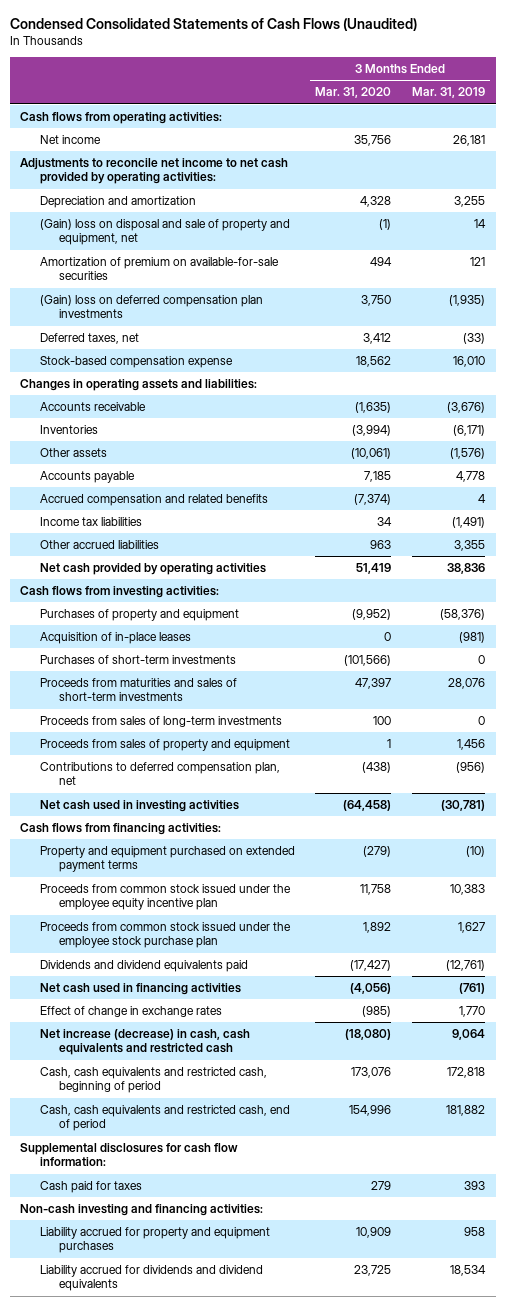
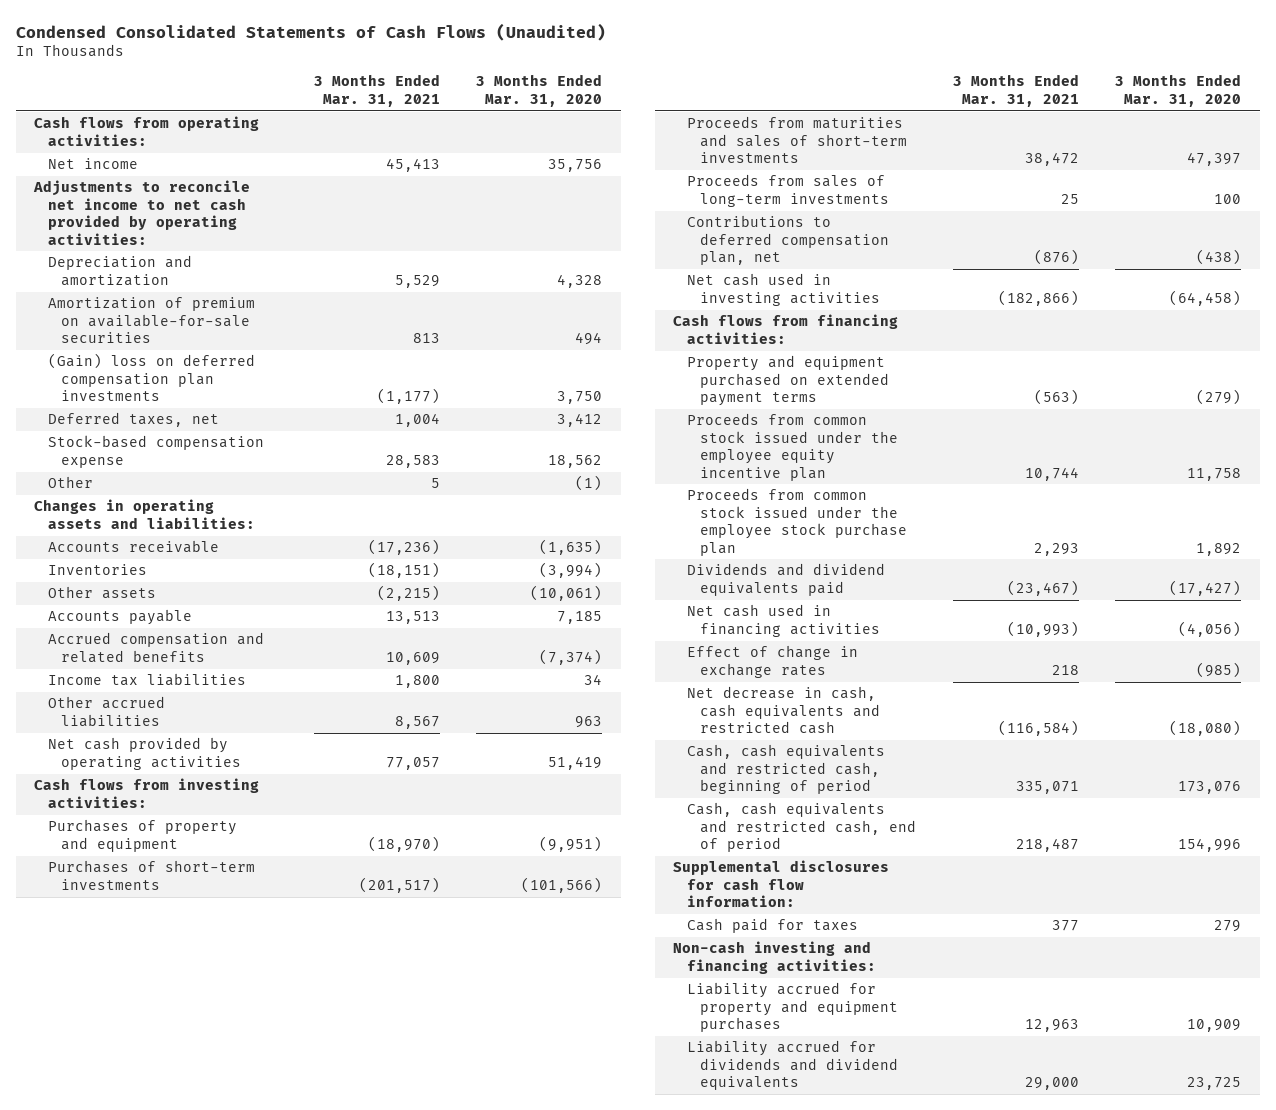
[412,87,486,99] Mar. 31, 2019 -> none
none -> [313,74,440,107] 3 Months Ended Mar. 31, 2021
[39,219,290,246] (Gain) loss on disposal and sale of property and equipment, net -> none
none -> [47,476,93,489] Other
[39,632,191,645] Acquisition of in-place leases -> none
[352,609,392,621] (9,952) -> [539,835,603,852] (9,951)
[39,739,290,752] Proceeds from sales of property and equipment -> none
[39,1029,250,1056] Net increase (decrease) in cash, cash equivalents and restricted cash -> [686,686,881,735] Net decrease in cash, cash equivalents and restricted cash

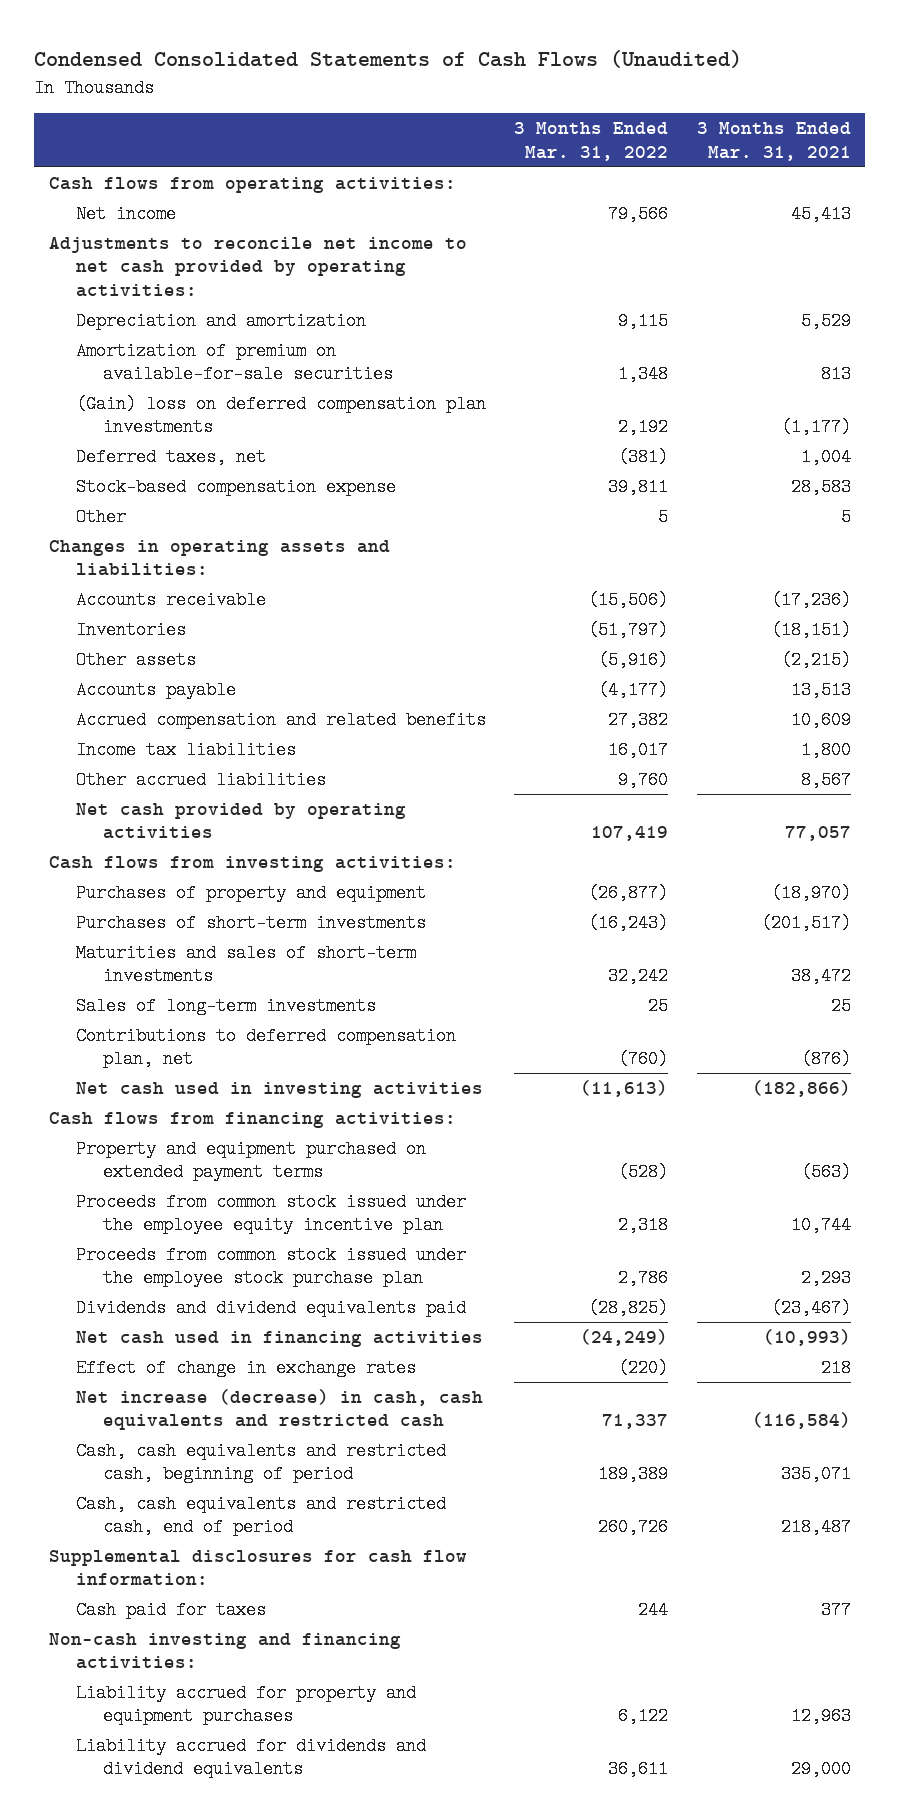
[476,74,603,107] 3 Months Ended Mar. 31, 2020 -> none
none -> [514,122,669,161] 3 Months Ended Mar. 31, 2022
[686,116,908,164] Proceeds from maturities and sales of short-term investments -> [76,944,417,986] Maturities and sales of short-term investments
[686,174,890,207] Proceeds from sales of long-term investments -> [76,997,377,1016] Sales of long-term investments
[686,686,881,735] Net decrease in cash, cash equivalents and restricted cash -> [76,1389,484,1431] Net increase (decrease) in cash, cash equivalents and restricted cash

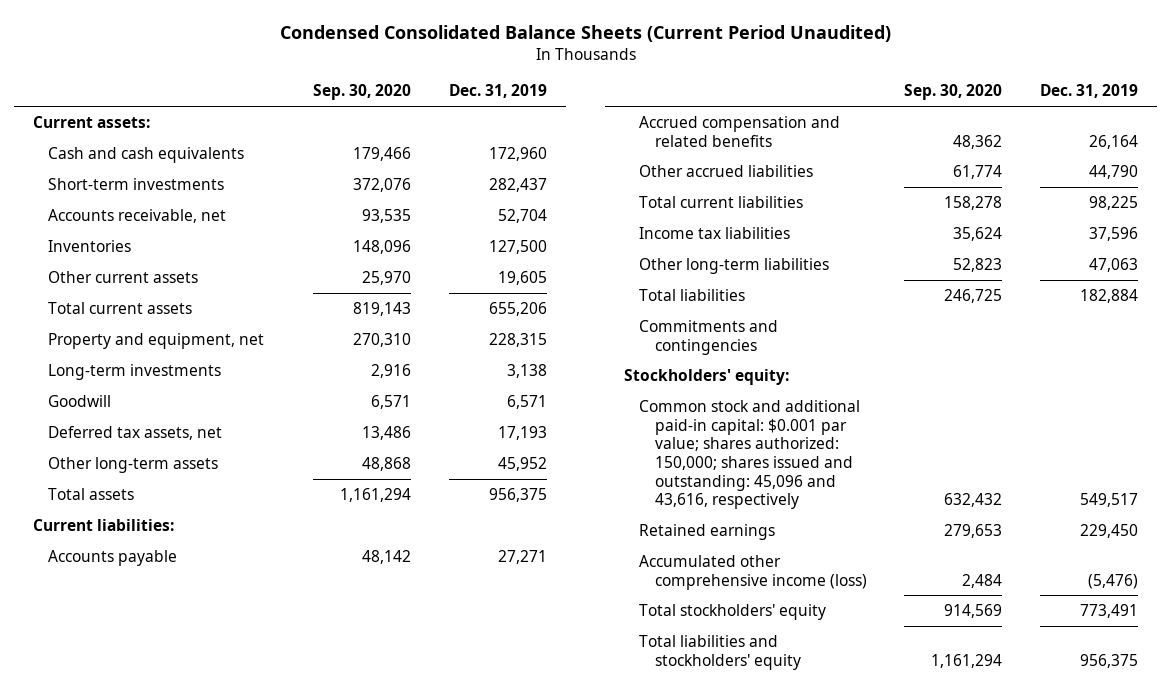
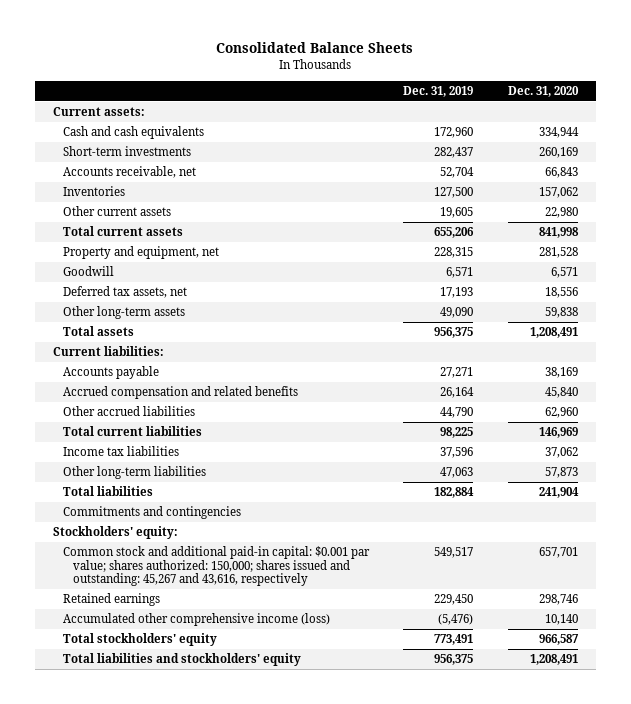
[279,24,891,42] Condensed Consolidated Balance Sheets (Current Period Unaudited) -> [216,42,414,54] Consolidated Balance Sheets
[313,84,412,101] Sep. 30, 2020 -> none
none -> [508,85,580,97] Dec. 31, 2020
[48,363,222,380] Long-term investments -> none
[498,456,548,471] 45,952 -> [440,307,474,319] 49,090
[639,399,861,510] Common stock and additional paid-in capital: $0.001 par value; shares authorized: 150,000; shares issued and outstanding: 45,096 and 43,616, respectively -> [62,546,370,586] Common stock and additional paid-in capital: $0.001 par value; shares authorized: 150,000; shares issued and outstanding: 45,267 and 43,616, respectively

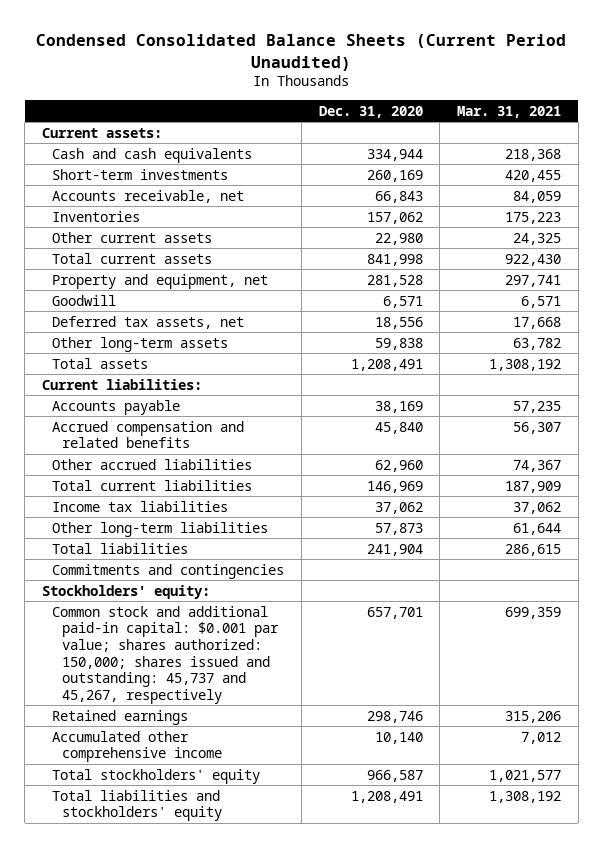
[216,42,414,54] Consolidated Balance Sheets -> [36,34,567,71] Condensed Consolidated Balance Sheets (Current Period Unaudited)
[403,85,474,97] Dec. 31, 2019 -> none
none -> [457,105,562,118] Mar. 31, 2021
[62,546,370,586] Common stock and additional paid-in capital: $0.001 par value; shares authorized: 150,000; shares issued and outstanding: 45,267 and 43,616, respectively -> [51,605,280,704] Common stock and additional paid-in capital: $0.001 par value; shares authorized: 150,000; shares issued and outstanding: 45,737 and 45,267, respectively
[62,613,330,627] Accumulated other comprehensive income (loss) -> [51,730,223,763] Accumulated other comprehensive income

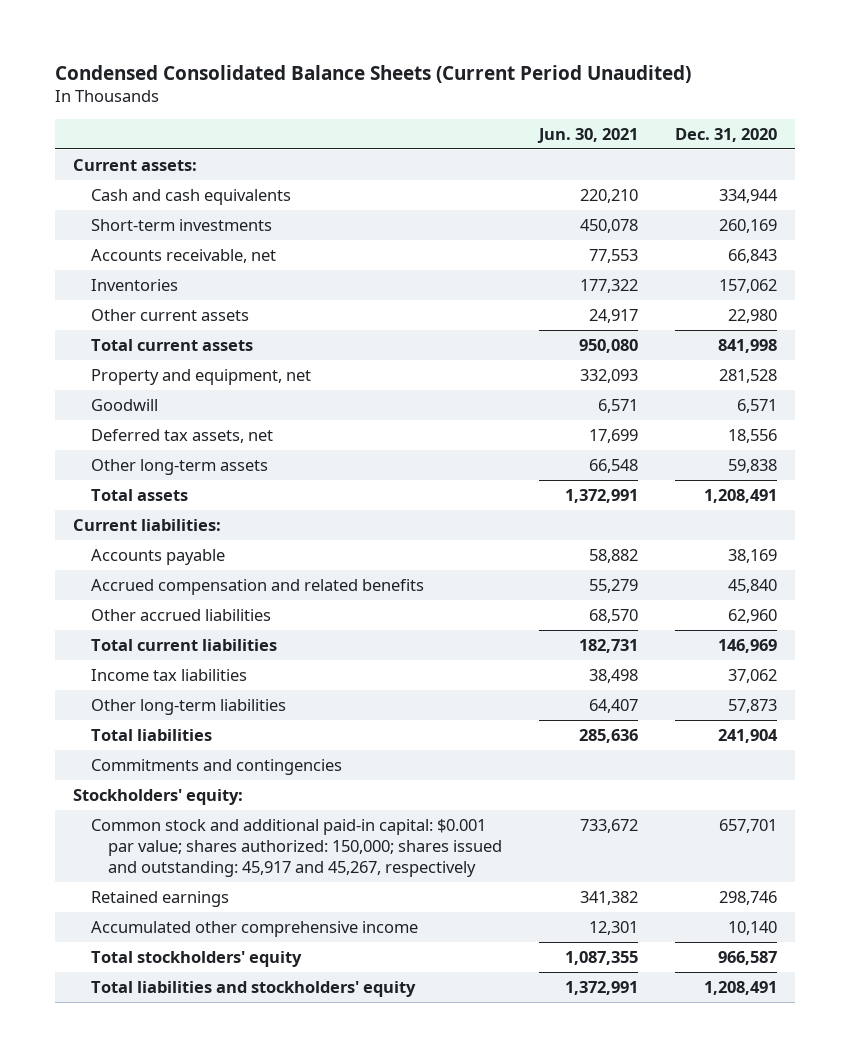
[457,105,562,118] Mar. 31, 2021 -> none
none -> [536,127,638,143] Jun. 30, 2021
[51,605,280,704] Common stock and additional paid-in capital: $0.001 par value; shares authorized: 150,000; shares issued and outstanding: 45,737 and 45,267, respectively -> [90,819,503,877] Common stock and additional paid-in capital: $0.001 par value; shares authorized: 150,000; shares issued and outstanding: 45,917 and 45,267, respectively

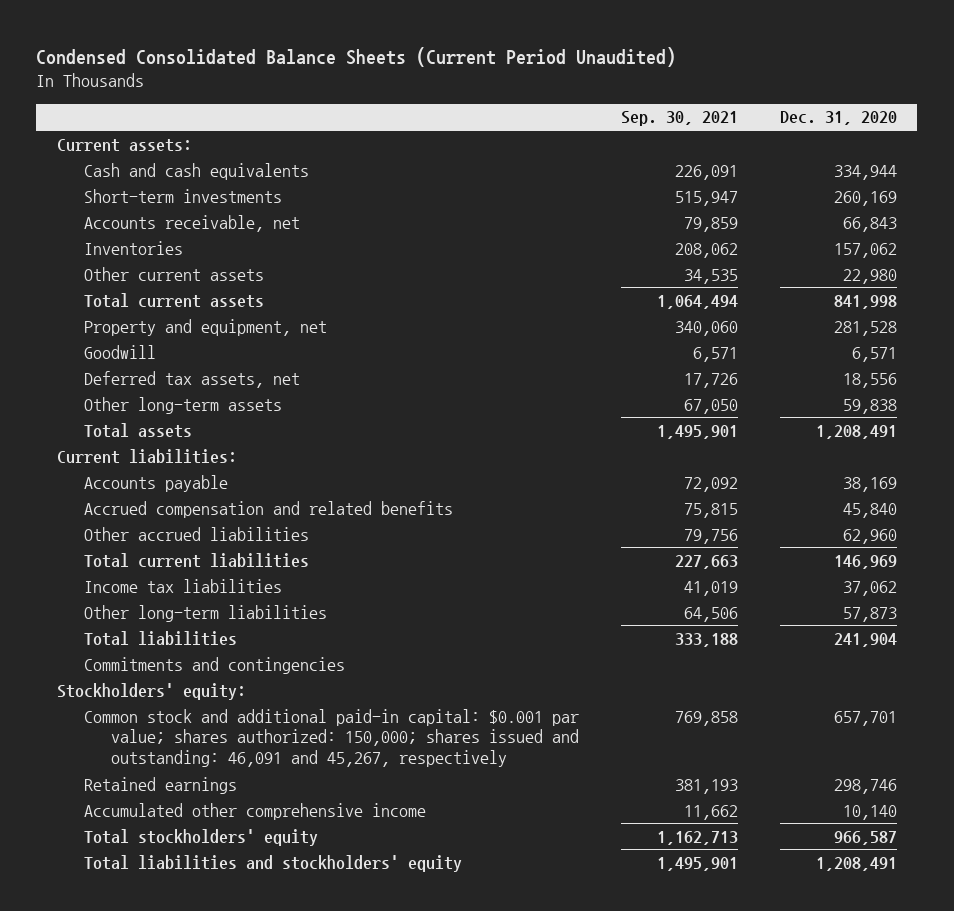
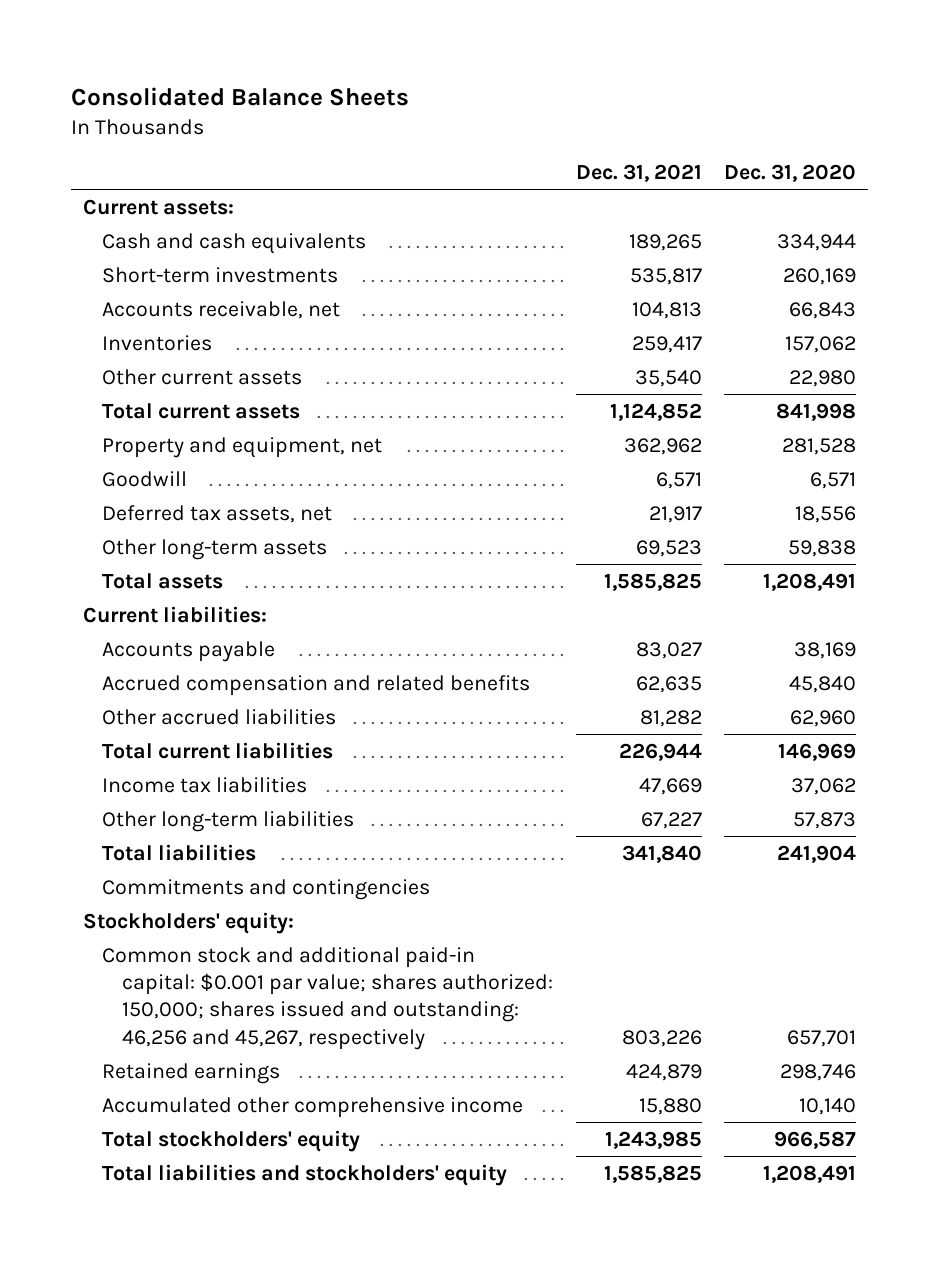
[36,47,677,68] Condensed Consolidated Balance Sheets (Current Period Unaudited) -> [71,86,410,106] Consolidated Balance Sheets
[620,111,738,127] Sep. 30, 2021 -> none
none -> [575,163,702,182] Dec. 31, 2021
[84,708,580,768] Common stock and additional paid-in capital: $0.001 par value; shares authorized: 150,000; shares issued and outstanding: 46,091 and 45,267, respectively -> [102,946,553,1050] Common stock and additional paid-in capital: $0.001 par value; shares authorized: 150,000; shares issued and outstanding: 46,256 and 45,267, respectively

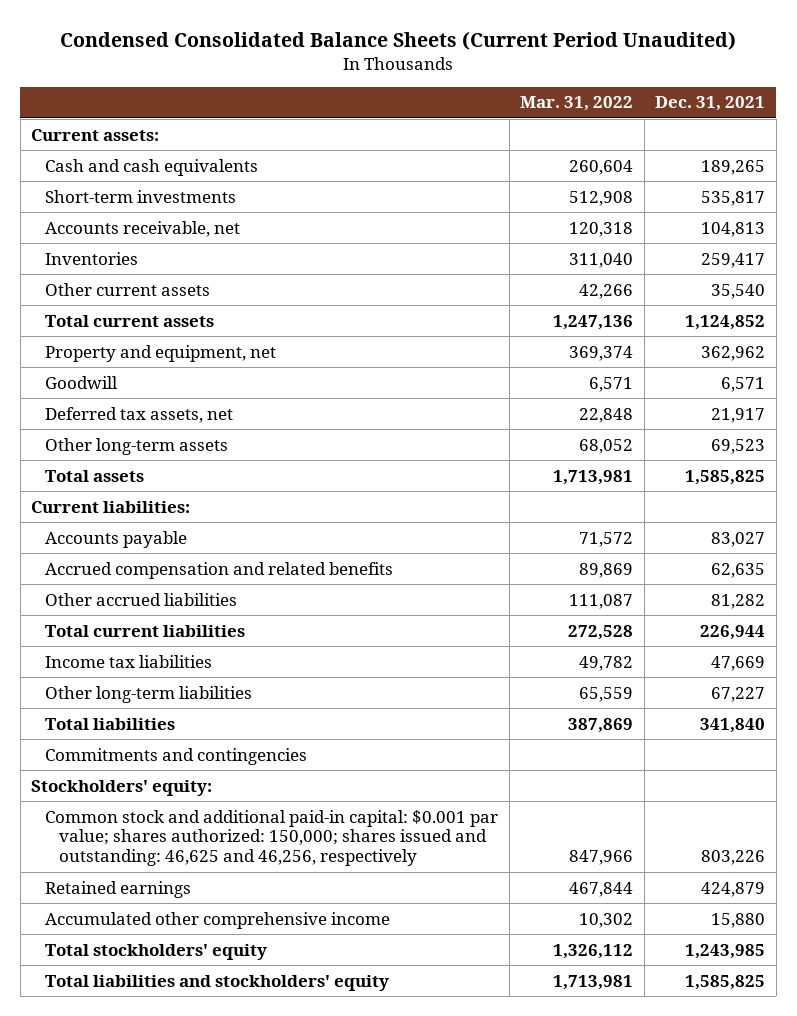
[71,86,410,106] Consolidated Balance Sheets -> [60,30,737,50] Condensed Consolidated Balance Sheets (Current Period Unaudited)
[724,163,857,182] Dec. 31, 2020 -> none
none -> [520,96,634,112] Mar. 31, 2022
[102,946,553,1050] Common stock and additional paid-in capital: $0.001 par value; shares authorized: 150,000; shares issued and outstanding: 46,256 and 45,267, respectively -> [45,809,499,867] Common stock and additional paid-in capital: $0.001 par value; shares authorized: 150,000; shares issued and outstanding: 46,625 and 46,256, respectively

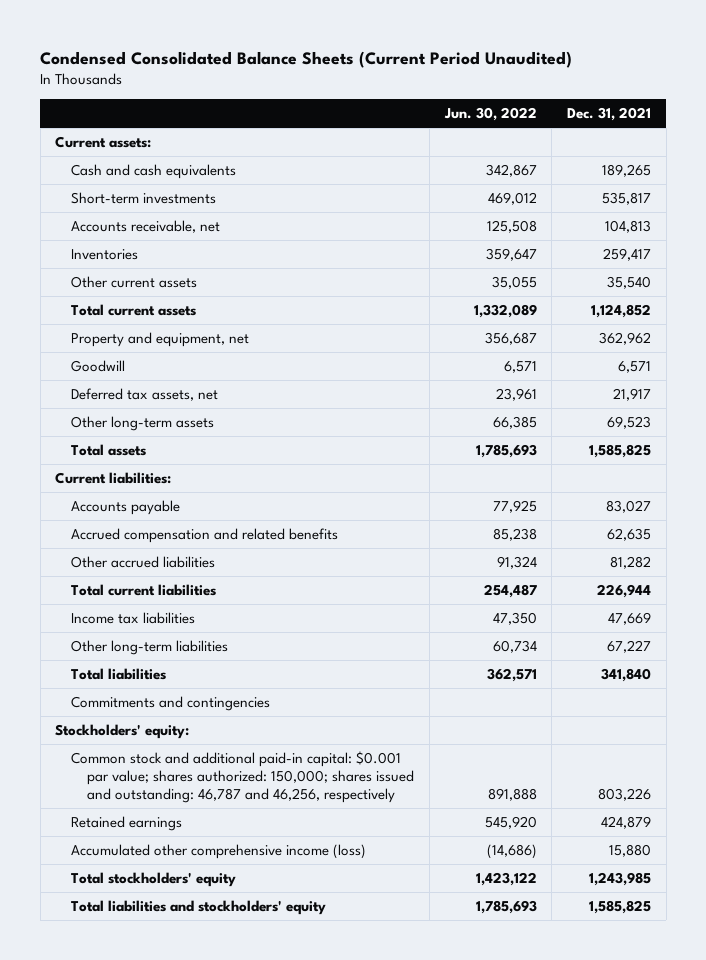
[520,96,634,112] Mar. 31, 2022 -> none
none -> [443,107,537,122] Jun. 30, 2022
[45,809,499,867] Common stock and additional paid-in capital: $0.001 par value; shares authorized: 150,000; shares issued and outstanding: 46,625 and 46,256, respectively -> [71,751,415,803] Common stock and additional paid-in capital: $0.001 par value; shares authorized: 150,000; shares issued and outstanding: 46,787 and 46,256, respectively
[45,911,391,929] Accumulated other comprehensive income -> [71,844,367,860] Accumulated other comprehensive income (loss)

